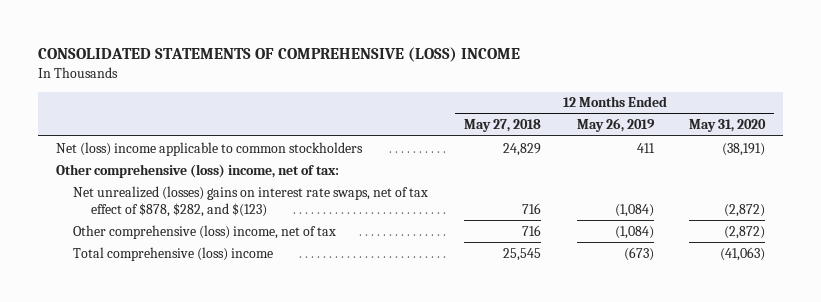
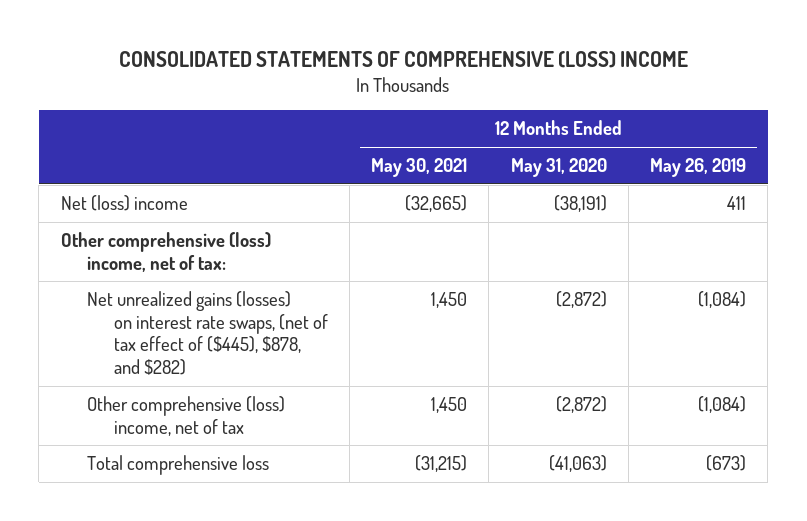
[463,119,541,133] May 27, 2018 -> none
none -> [371,158,468,178] May 30, 2021
[55,141,363,156] Net (loss) income applicable to common stockholders -> [60,195,188,212] Net (loss) income
[73,185,429,217] Net unrealized (losses) gains on interest rate swaps, net of tax effect of $878, $282, and $(123) -> [87,291,328,375] Net unrealized gains (losses) on interest rate swaps, (net of tax effect of ($445), $878, and $282)
[73,246,274,261] Total comprehensive (loss) income -> [87,455,270,476] Total comprehensive loss

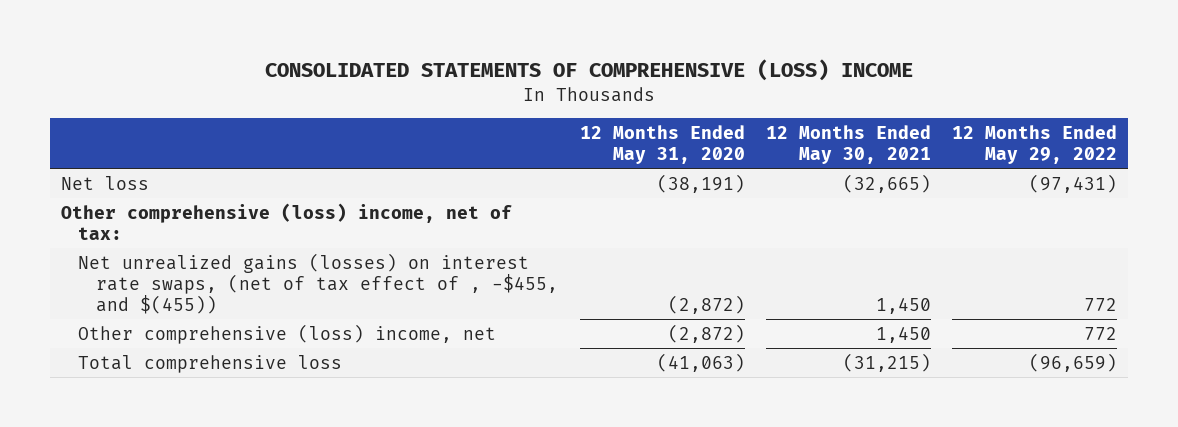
[650,158,747,178] May 26, 2019 -> none
none -> [952,124,1118,164] 12 Months Ended May 29, 2022
[60,195,188,212] Net (loss) income -> [60,175,149,190] Net loss
[87,291,328,375] Net unrealized gains (losses) on interest rate swaps, (net of tax effect of ($445), $878, and $282) -> [78,252,559,314] Net unrealized gains (losses) on interest rate swaps, (net of tax effect of , -$455, and $(455))
[87,396,286,436] Other comprehensive (loss) income, net of tax -> [78,323,497,344] Other comprehensive (loss) income, net

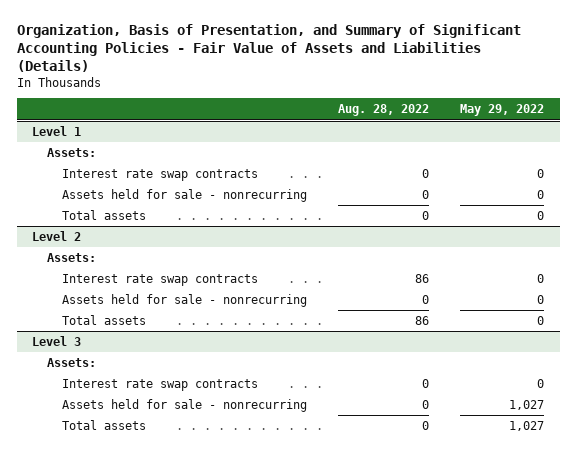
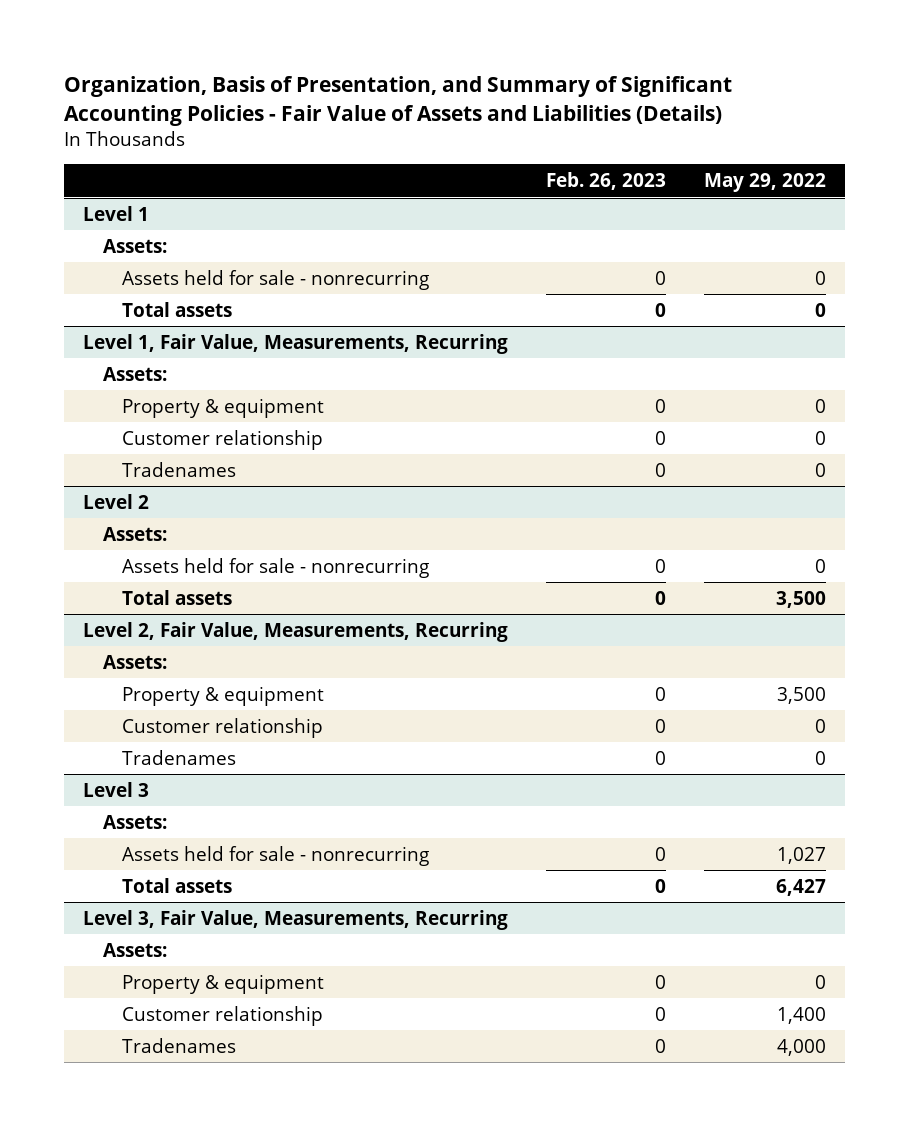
[338,104,430,117] Aug. 28, 2022 -> none
none -> [545,171,666,190] Feb. 26, 2023
[62,168,259,181] Interest rate swap contracts -> none
none -> [82,333,508,354] Level 1, Fair Value, Measurements, Recurring
none -> [102,366,167,381] Assets:
none -> [122,397,325,418] Property & equipment
none -> [122,429,324,450] Customer relationship
none -> [122,461,237,477] Tradenames
[62,273,259,286] Interest rate swap contracts -> none
[537,315,545,325] 0 -> [775,590,826,608] 3,500
none -> [82,621,508,642] Level 2, Fair Value, Measurements, Recurring
none -> [102,654,167,669] Assets:
none -> [122,685,325,706] Property & equipment
none -> [122,717,324,738] Customer relationship
none -> [122,749,237,765] Tradenames
[62,378,259,391] Interest rate swap contracts -> none
[509,420,545,431] 1,027 -> [775,878,826,896] 6,427
none -> [82,909,508,930] Level 3, Fair Value, Measurements, Recurring
none -> [102,942,167,957] Assets:
none -> [122,973,325,994] Property & equipment
none -> [122,1005,324,1026] Customer relationship
none -> [122,1037,237,1053] Tradenames

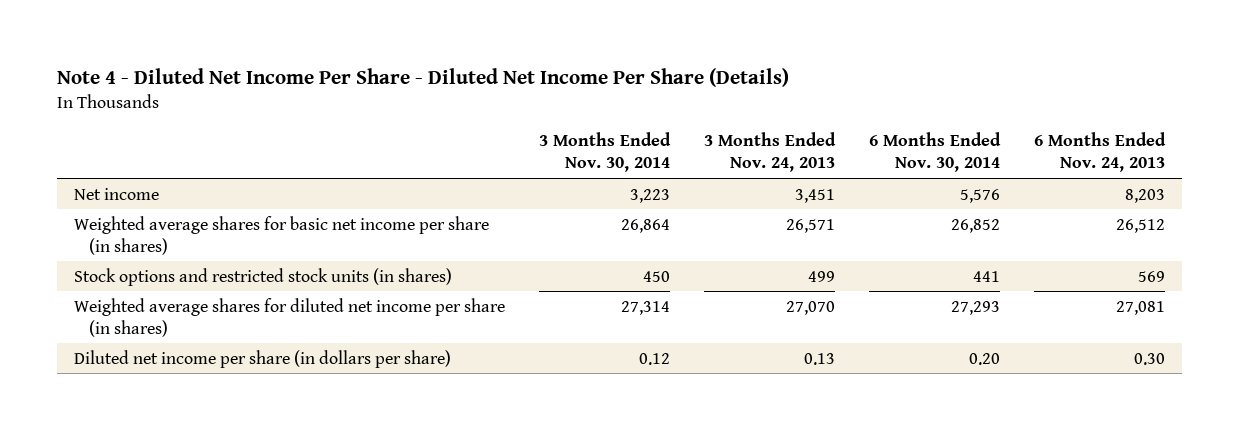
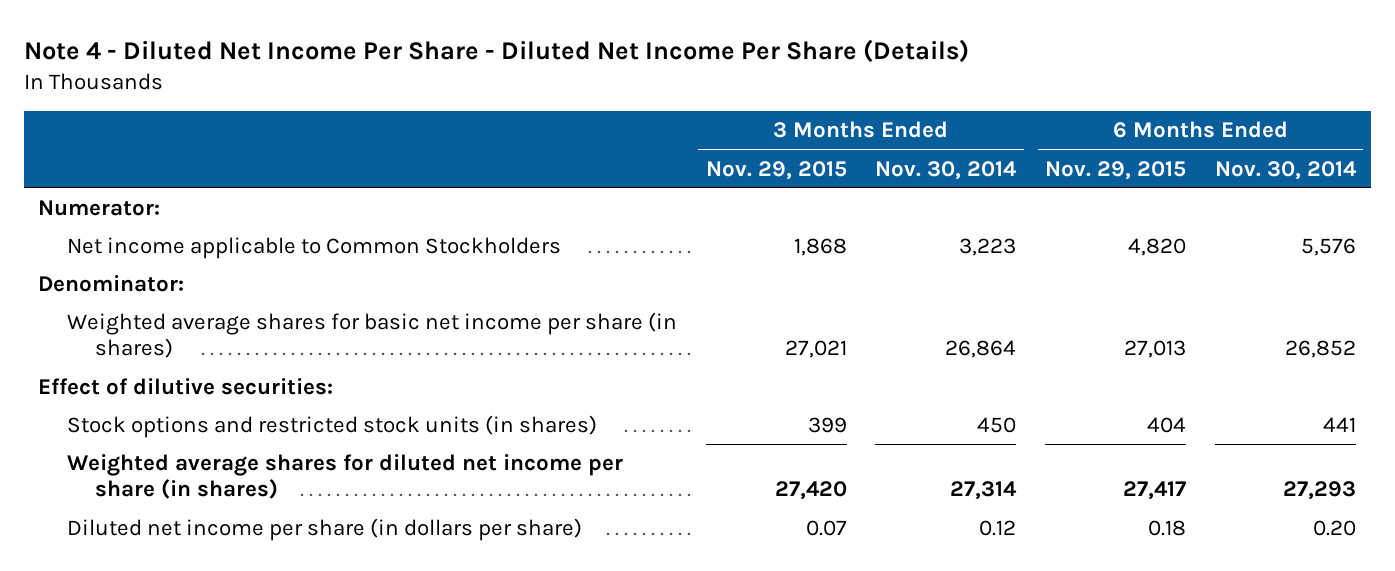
[704,132,837,173] 3 Months Ended Nov. 24, 2013 -> none
[1034,132,1167,173] 6 Months Ended Nov. 24, 2013 -> none
none -> [705,160,847,180] Nov. 29, 2015
none -> [1045,160,1187,180] Nov. 29, 2015
none -> [38,200,161,217] Numerator:
[73,187,159,200] Net income -> [66,237,561,260] Net income applicable to Common Stockholders
none -> [38,275,185,293] Denominator:
none -> [38,378,334,396] Effect of dilutive securities:

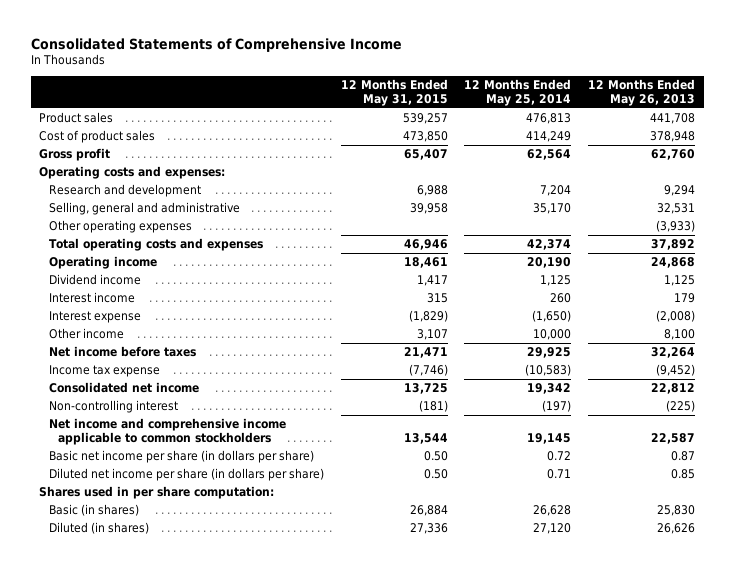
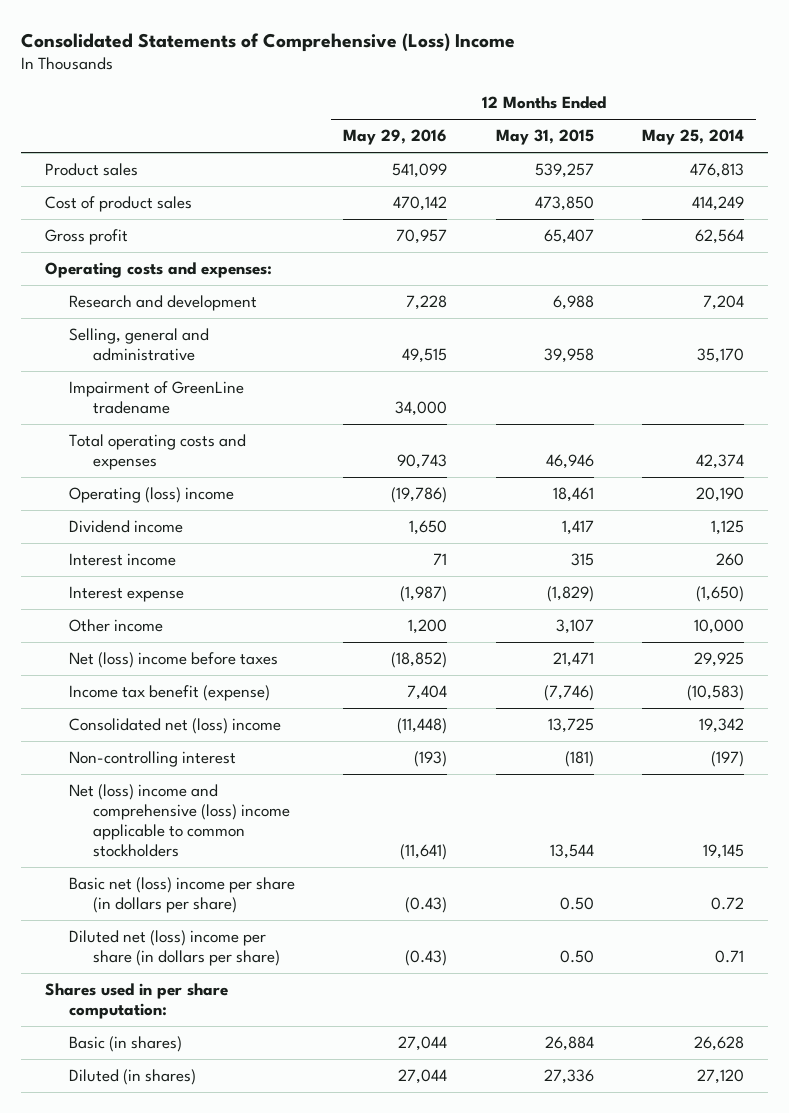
[30,37,402,52] Consolidated Statements of Comprehensive Income -> [20,32,515,52] Consolidated Statements of Comprehensive (Loss) Income
[588,78,696,107] 12 Months Ended May 26, 2013 -> none
none -> [343,129,448,146] May 29, 2016
[48,219,192,233] Other operating expenses -> none
none -> [68,381,244,415] Impairment of GreenLine tradename
[48,255,157,269] Operating income -> [68,487,234,504] Operating (loss) income
[48,345,196,357] Net income before taxes -> [68,652,278,669] Net (loss) income before taxes
[48,364,160,377] Income tax expense -> [68,685,270,702] Income tax benefit (expense)
[48,381,199,393] Consolidated net income -> [68,718,281,735] Consolidated net (loss) income
[48,417,286,446] Net income and comprehensive income applicable to common stockholders -> [68,784,290,858] Net (loss) income and comprehensive (loss) income applicable to common stockholders
[48,449,314,463] Basic net income per share (in dollars per share) -> [68,877,295,914] Basic net (loss) income per share (in dollars per share)
[48,467,324,481] Diluted net income per share (in dollars per share) -> [68,930,280,967] Diluted net (loss) income per share (in dollars per share)

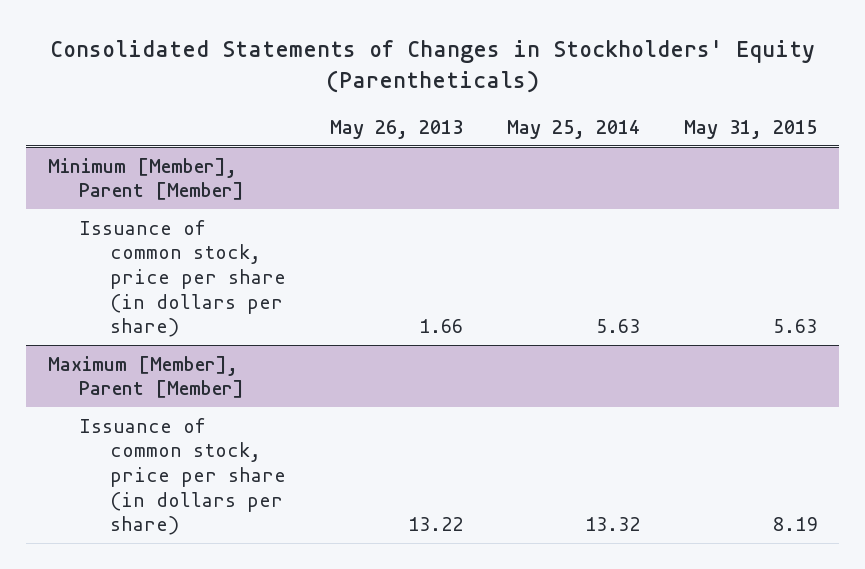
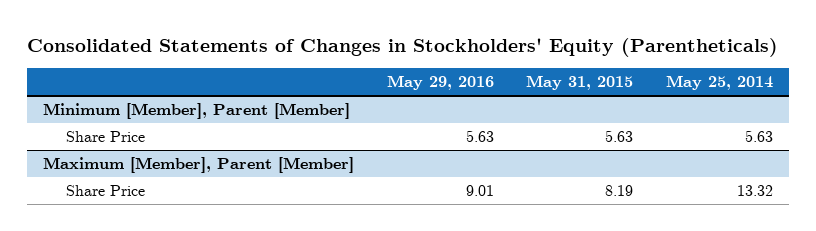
[329,119,463,139] May 26, 2013 -> none
none -> [386,75,494,91] May 29, 2016
[79,219,286,338] Issuance of common stock, price per share (in dollars per share) -> [66,131,146,143] Share Price
[79,417,286,536] Issuance of common stock, price per share (in dollars per share) -> [66,185,146,197] Share Price

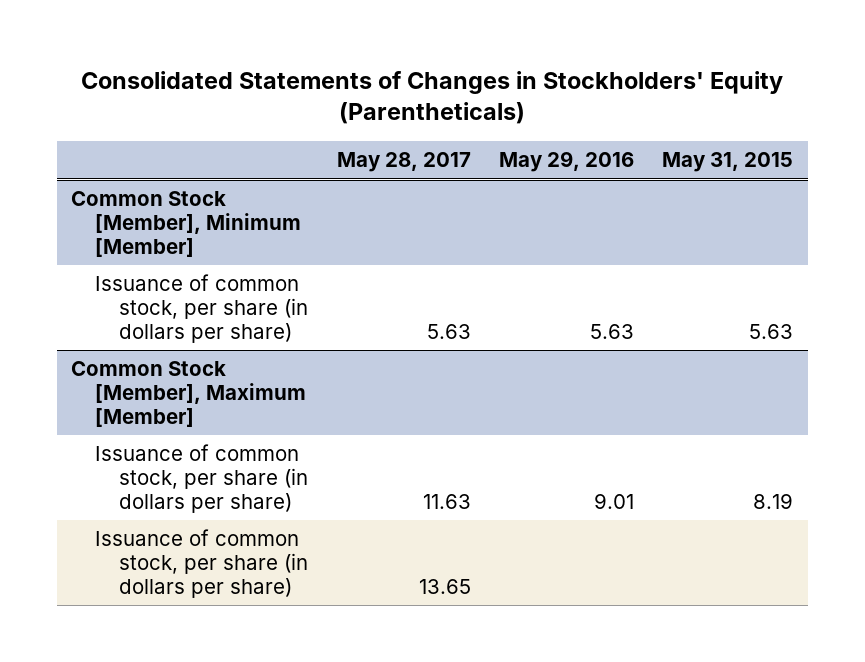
[665,75,773,91] May 25, 2014 -> none
none -> [336,152,471,173] May 28, 2017
[43,103,351,120] Minimum [Member], Parent [Member] -> none
[43,157,355,174] Maximum [Member], Parent [Member] -> none
none -> [71,191,302,257] Common Stock [Member], Minimum [Member]
[66,131,146,143] Share Price -> [95,274,309,343] Issuance of common stock, per share (in dollars per share)
none -> [71,361,307,427] Common Stock [Member], Maximum [Member]
[66,185,146,197] Share Price -> [95,444,309,513] Issuance of common stock, per share (in dollars per share)
none -> [95,529,309,598] Issuance of common stock, per share (in dollars per share)

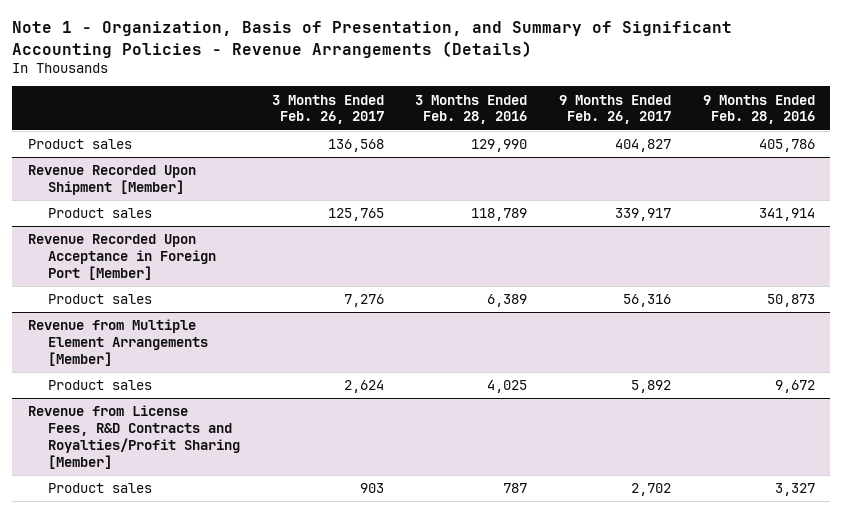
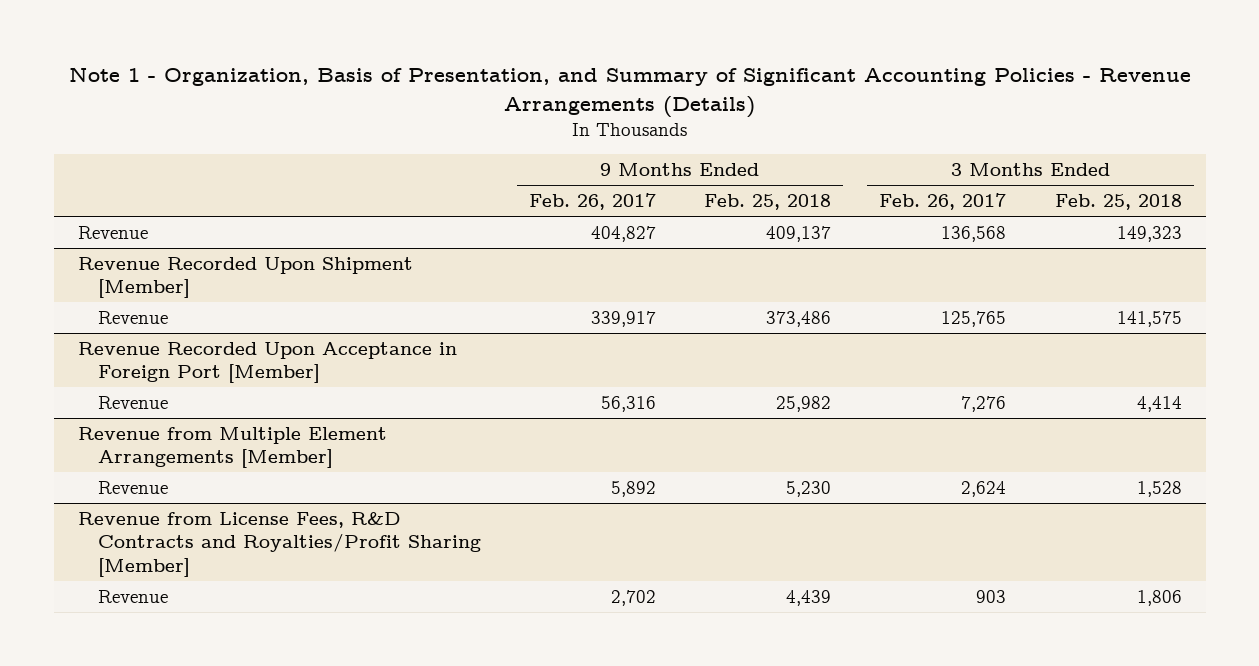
[415,94,528,125] 3 Months Ended Feb. 28, 2016 -> none
[702,94,815,125] 9 Months Ended Feb. 28, 2016 -> none
none -> [704,194,832,211] Feb. 25, 2018
none -> [1054,194,1182,211] Feb. 25, 2018
[28,139,133,150] Product sales -> [77,225,148,239] Revenue
[47,208,152,219] Product sales -> [97,310,168,324] Revenue
[47,294,152,305] Product sales -> [97,395,168,409] Revenue
[47,380,152,391] Product sales -> [97,480,168,494] Revenue
[47,483,152,494] Product sales -> [97,589,168,603] Revenue

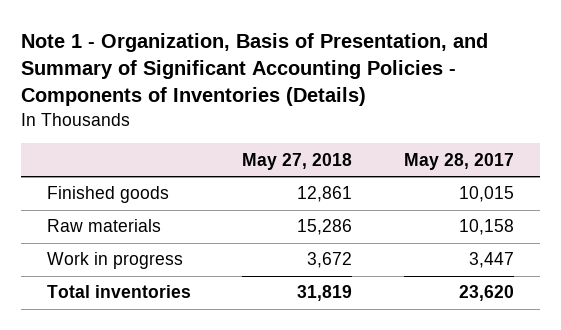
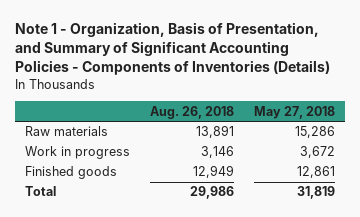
[403,152,514,170] May 28, 2017 -> none
none -> [150,105,235,119] Aug. 26, 2018
[46,186,169,204] Finished goods -> [25,166,118,180] Finished goods
[46,285,191,299] Total inventories -> [25,186,57,197] Total

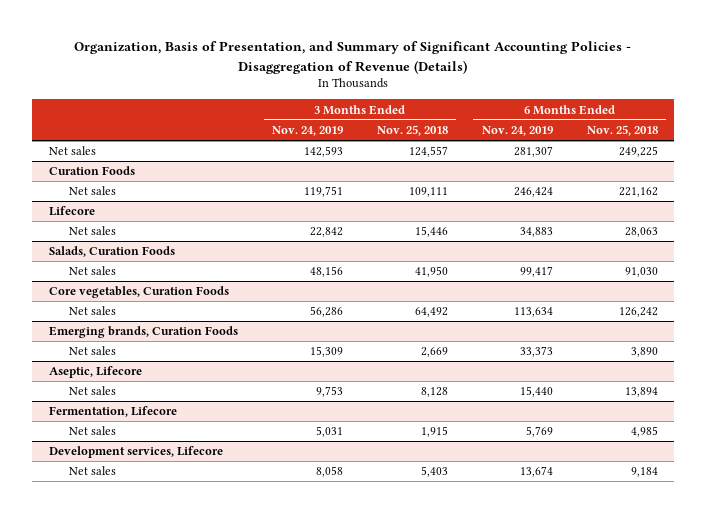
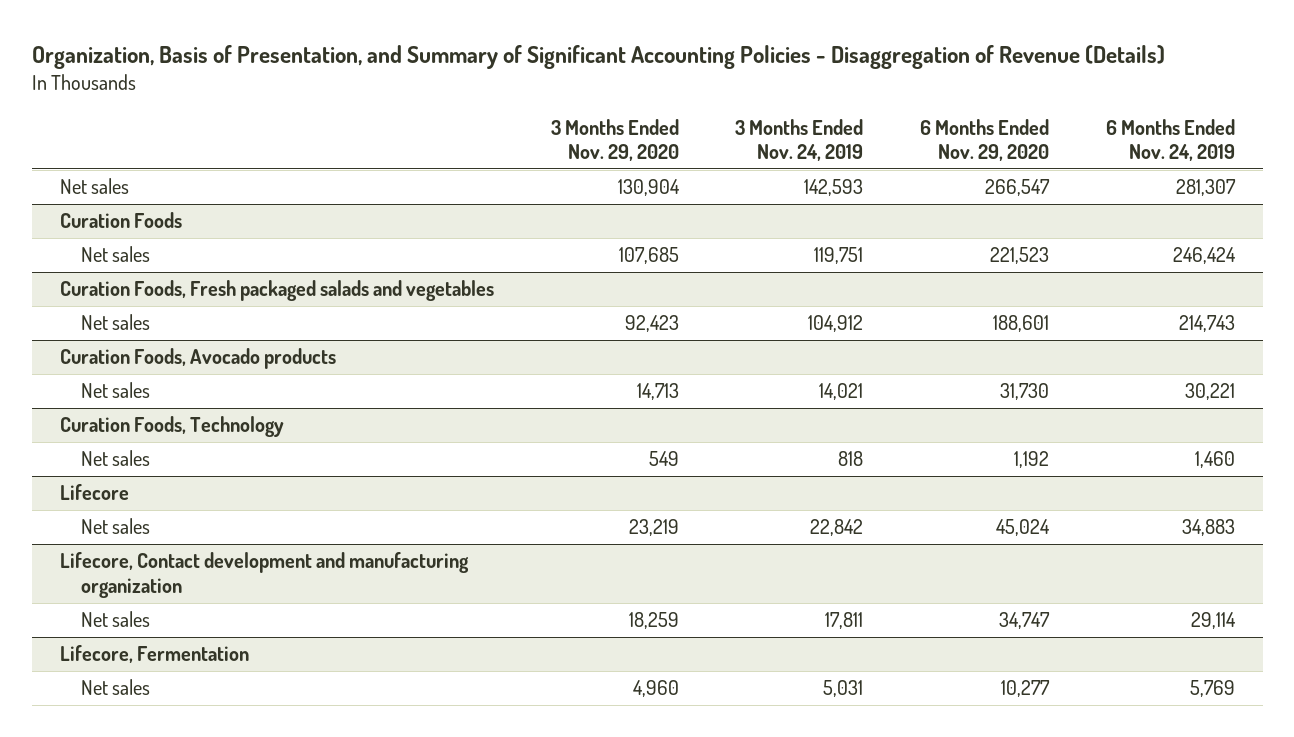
[376,124,448,136] Nov. 25, 2018 -> none
[586,124,658,136] Nov. 25, 2018 -> none
none -> [550,118,679,162] 3 Months Ended Nov. 29, 2020
none -> [919,118,1049,162] 6 Months Ended Nov. 29, 2020
none -> [59,280,494,302] Curation Foods, Fresh packaged salads and vegetables
none -> [80,314,150,331] Net sales
none -> [59,348,336,370] Curation Foods, Avocado products
none -> [80,382,150,399] Net sales
none -> [59,416,284,438] Curation Foods, Technology
none -> [80,450,150,467] Net sales
[49,246,176,258] Salads, Curation Foods -> none
[49,286,230,299] Core vegetables, Curation Foods -> none
[68,306,116,316] Net sales -> none
[49,326,239,339] Emerging brands, Curation Foods -> none
[68,346,116,356] Net sales -> none
[49,366,143,379] Aseptic, Lifecore -> none
[68,386,116,396] Net sales -> none
none -> [59,552,469,598] Lifecore, Contact development and manufacturing organization
[310,266,344,278] 48,156 -> [825,612,864,630] 17,811
[519,266,553,278] 99,417 -> [1190,612,1236,630] 29,114
[49,406,178,418] Fermentation, Lifecore -> [59,645,249,664] Lifecore, Fermentation
[49,446,224,459] Development services, Lifecore -> none
[68,466,116,476] Net sales -> none

